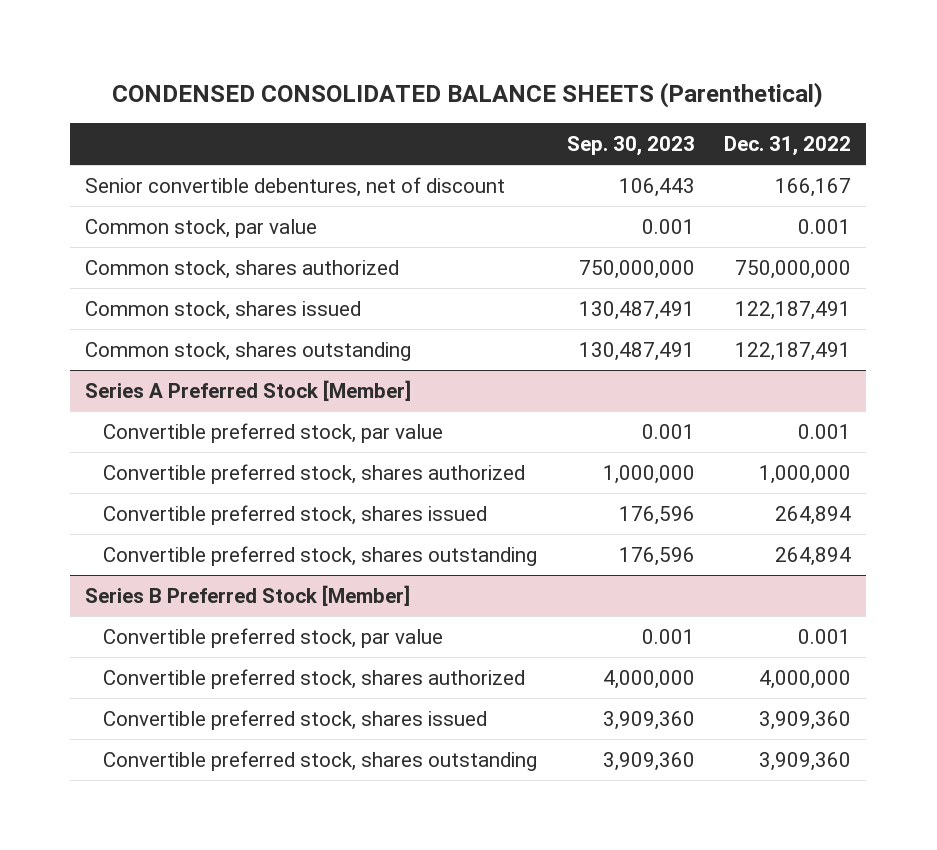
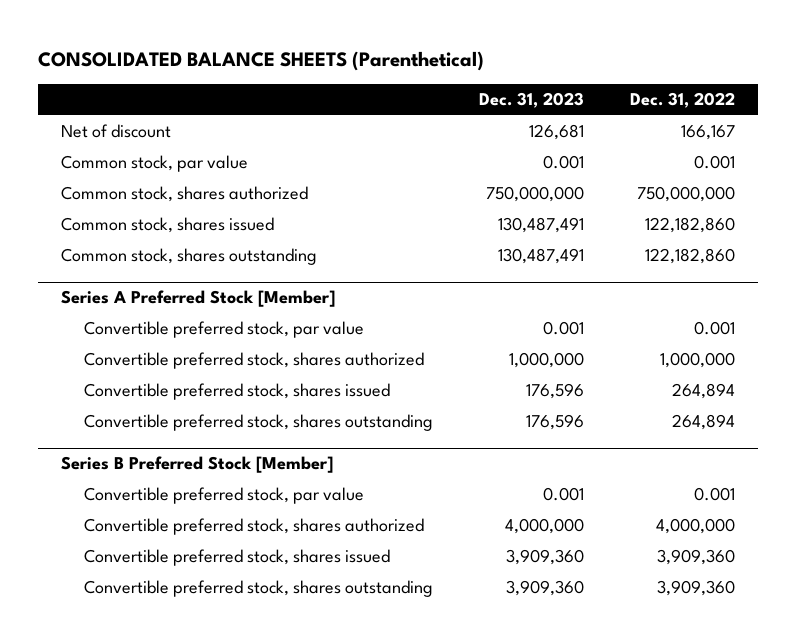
[112,82,824,109] CONDENSED CONSOLIDATED BALANCE SHEETS (Parenthetical) -> [38,51,485,72] CONSOLIDATED BALANCE SHEETS (Parenthetical)
[566,136,695,157] Sep. 30, 2023 -> none
none -> [479,92,585,109] Dec. 31, 2023
[85,177,506,198] Senior convertible debentures, net of discount -> [61,124,172,139] Net of discount
[735,301,852,321] 122,187,491 -> [645,217,736,234] 122,182,860
[735,342,852,362] 122,187,491 -> [645,248,736,265] 122,182,860

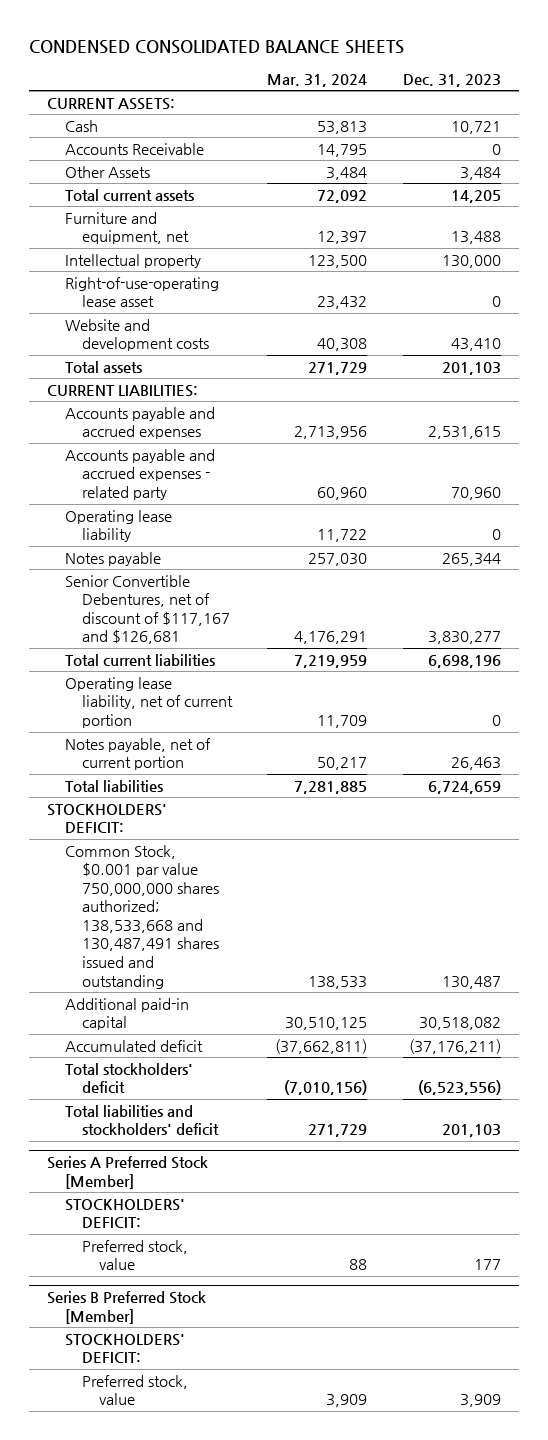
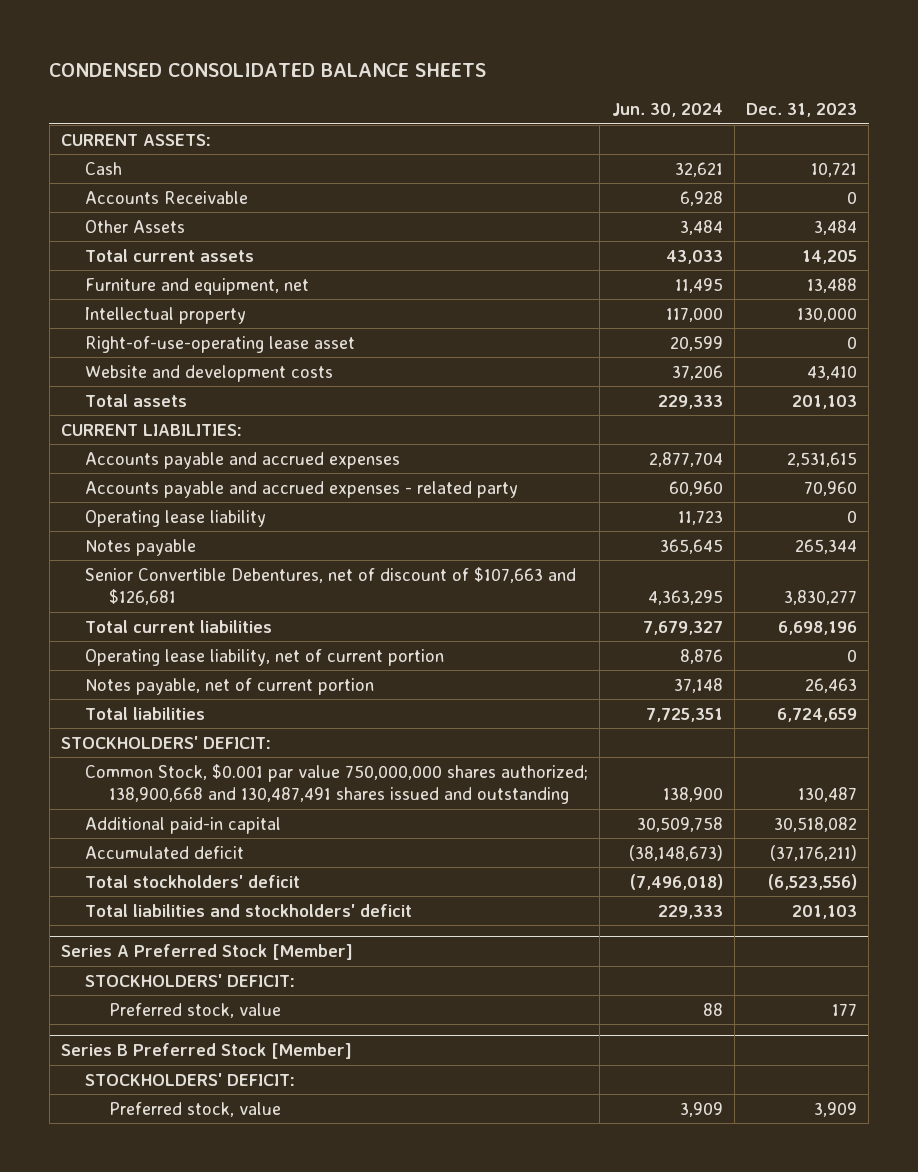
[267,73,368,87] Mar. 31, 2024 -> none
none -> [611,103,723,118] Jun. 30, 2024
[64,574,230,645] Senior Convertible Debentures, net of discount of $117,167 and $126,681 -> [85,566,577,606] Senior Convertible Debentures, net of discount of $107,663 and $126,681
[64,844,219,989] Common Stock, $0.001 par value 750,000,000 shares authorized; 138,533,668 and 130,487,491 shares issued and outstanding -> [85,763,589,805] Common Stock, $0.001 par value 750,000,000 shares authorized; 138,900,668 and 130,487,491 shares issued and outstanding

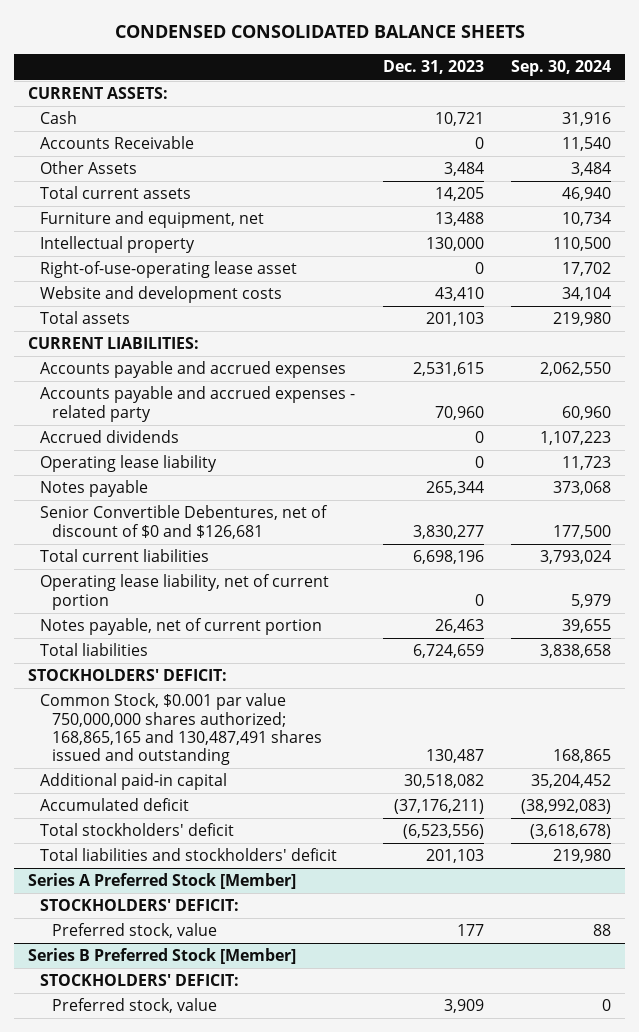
[611,103,723,118] Jun. 30, 2024 -> none
none -> [511,60,612,77] Sep. 30, 2024
none -> [39,430,179,444] Accrued dividends
[85,566,577,606] Senior Convertible Debentures, net of discount of $107,663 and $126,681 -> [39,505,328,539] Senior Convertible Debentures, net of discount of $0 and $126,681
[85,763,589,805] Common Stock, $0.001 par value 750,000,000 shares authorized; 138,900,668 and 130,487,491 shares issued and outstanding -> [39,693,323,766] Common Stock, $0.001 par value 750,000,000 shares authorized; 168,865,165 and 130,487,491 shares issued and outstanding

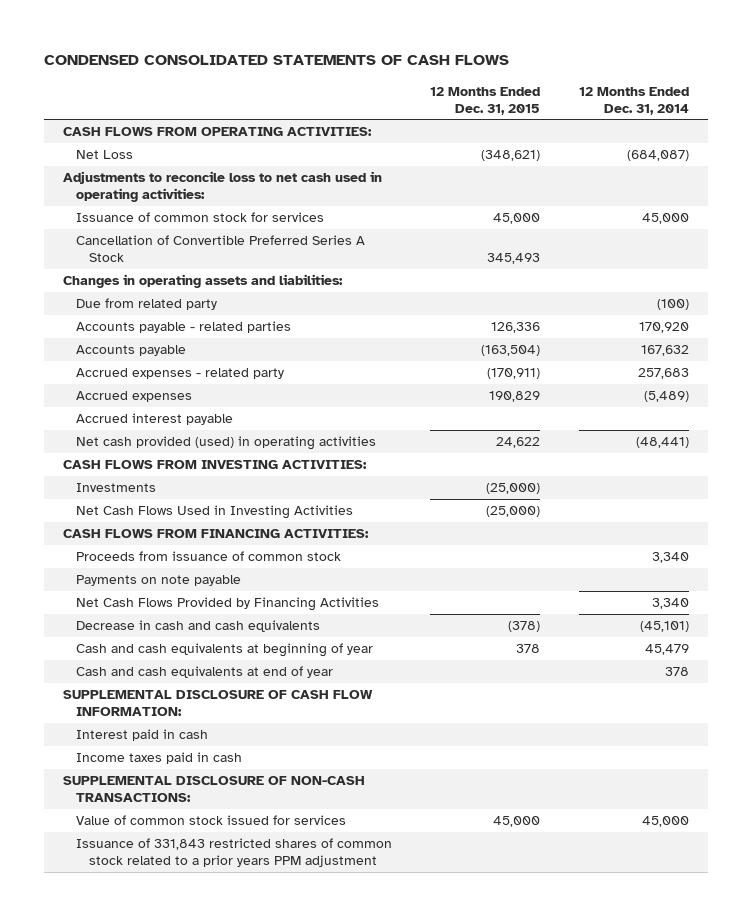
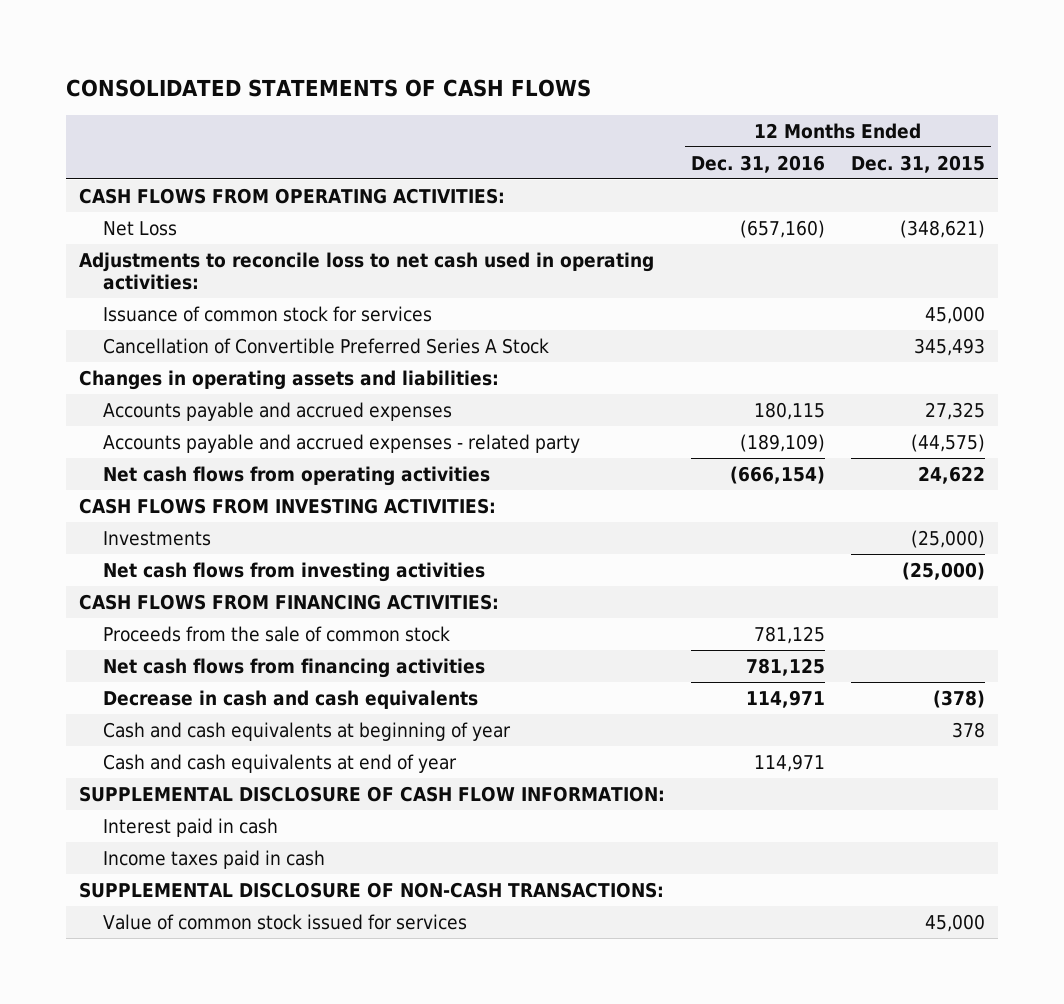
[43,55,509,66] CONDENSED CONSOLIDATED STATEMENTS OF CASH FLOWS -> [66,79,592,98] CONSOLIDATED STATEMENTS OF CASH FLOWS
[579,86,690,115] 12 Months Ended Dec. 31, 2014 -> none
none -> [691,154,826,173] Dec. 31, 2016
[75,298,217,311] Due from related party -> none
[75,345,186,357] Accounts payable -> none
[75,368,284,380] Accrued expenses - related party -> none
[75,391,192,403] Accrued expenses -> none
[75,413,233,426] Accrued interest payable -> none
none -> [103,401,453,421] Accounts payable and accrued expenses
[75,321,291,334] Accounts payable - related parties -> [103,433,581,453] Accounts payable and accrued expenses - related party
[491,322,541,334] 126,336 -> [910,433,985,452] (44,575)
[75,436,376,451] Net cash provided (used) in operating activities -> [103,465,491,486] Net cash flows from operating activities
[75,505,353,520] Net Cash Flows Used in Investing Activities -> [103,561,486,582] Net cash flows from investing activities
[75,575,241,587] Payments on note payable -> none
[75,551,341,562] Proceeds from issuance of common stock -> [103,625,451,642] Proceeds from the sale of common stock
[75,597,379,612] Net Cash Flows Provided by Financing Activities -> [103,657,486,678] Net cash flows from financing activities
[75,838,392,868] Issuance of 331,843 restricted shares of common stock related to a prior years PPM adjustment -> none

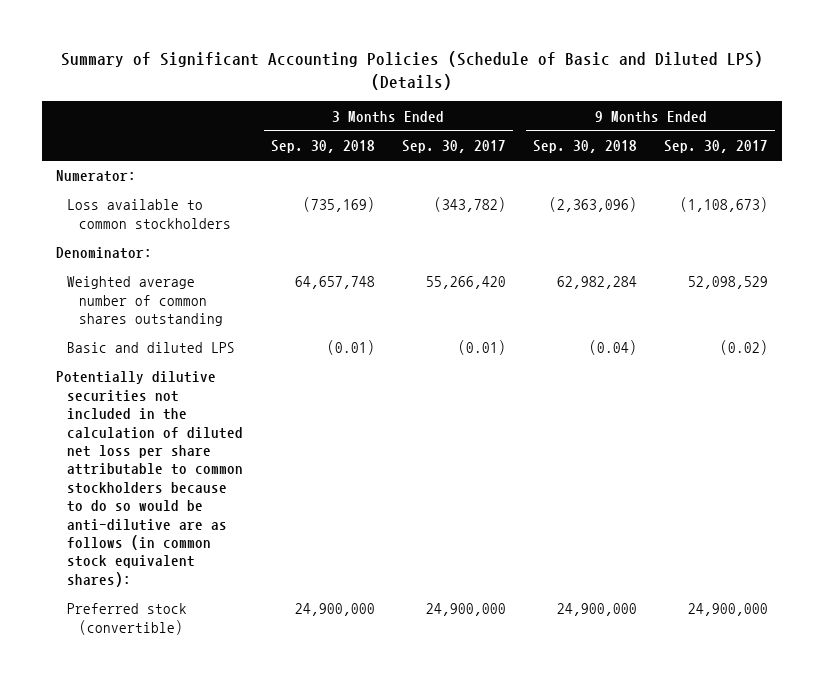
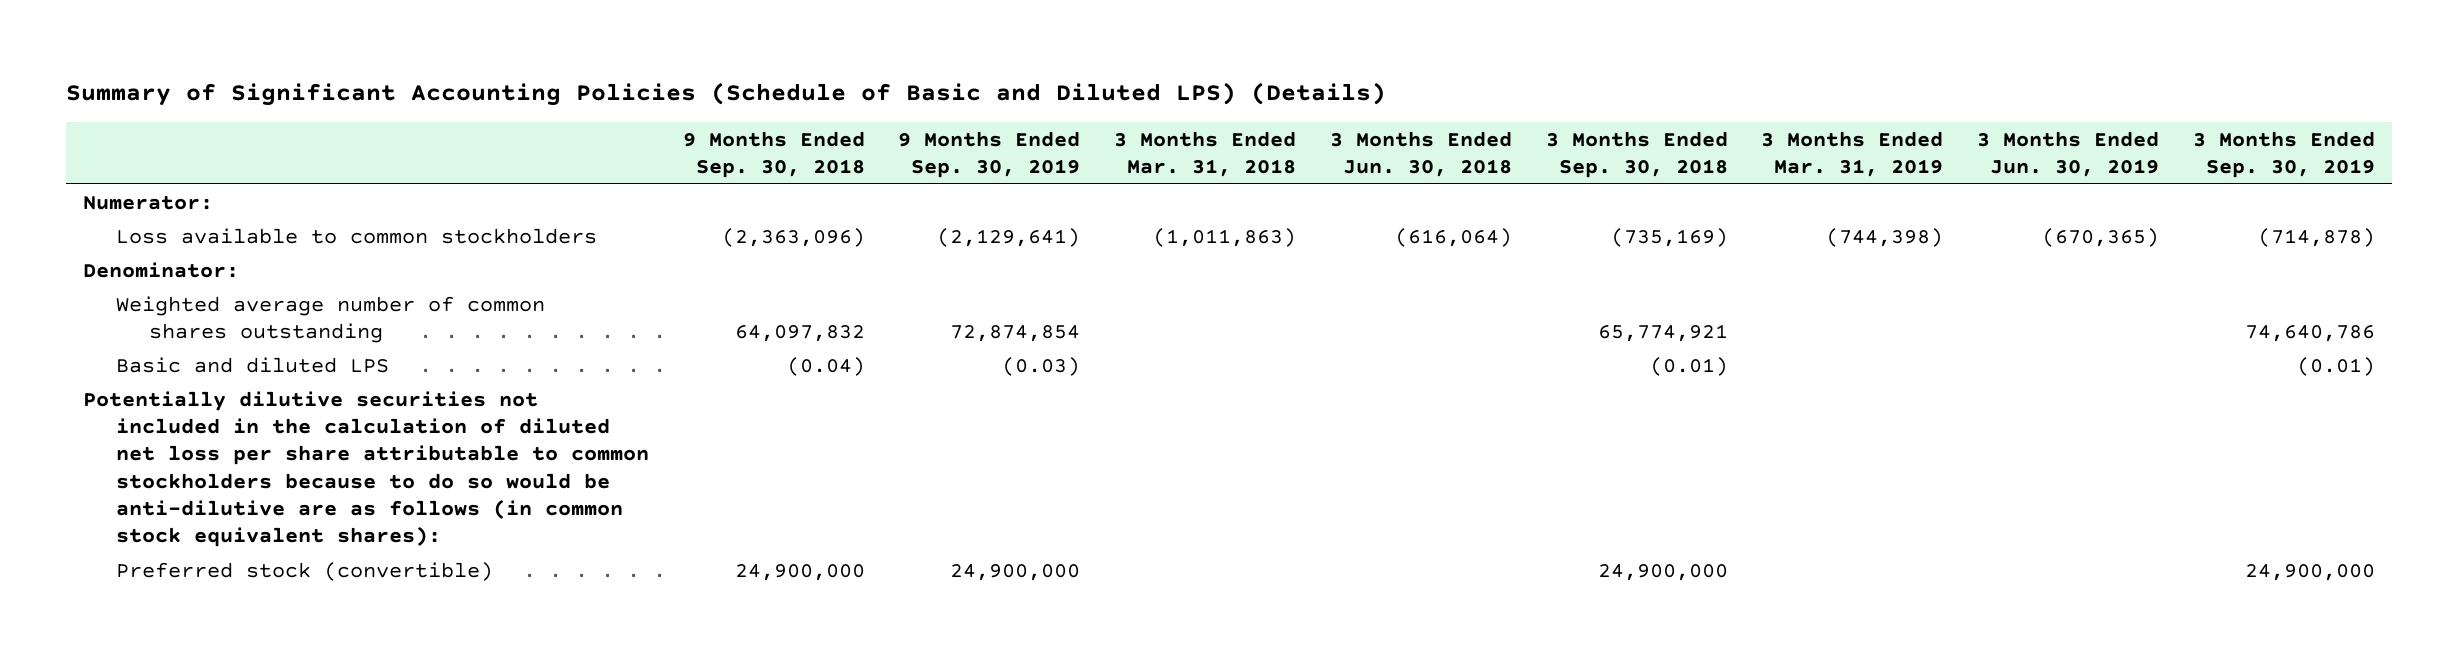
[401,140,506,154] Sep. 30, 2017 -> none
[664,140,769,154] Sep. 30, 2017 -> none
none -> [898,130,1081,178] 9 Months Ended Sep. 30, 2019
none -> [1114,130,1297,177] 3 Months Ended Mar. 31, 2018
none -> [1329,130,1512,177] 3 Months Ended Jun. 30, 2018
none -> [1761,130,1944,177] 3 Months Ended Mar. 31, 2019
none -> [1977,130,2160,177] 3 Months Ended Jun. 30, 2019
none -> [2192,130,2375,178] 3 Months Ended Sep. 30, 2019
[294,276,375,290] 64,657,748 -> [1597,323,1728,342] 65,774,921
[557,276,638,290] 62,982,284 -> [734,324,865,342] 64,097,832

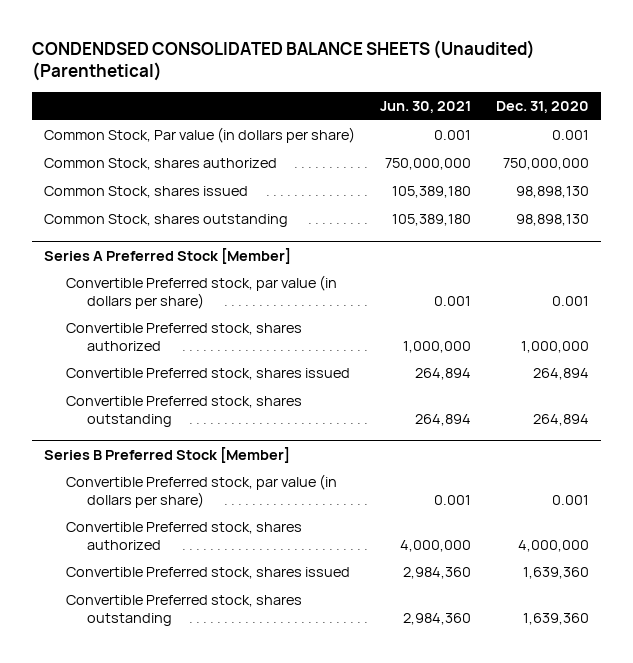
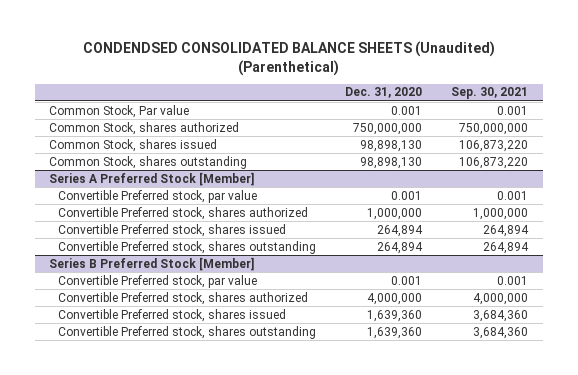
[379,101,471,114] Jun. 30, 2021 -> none
none -> [451,87,529,100] Sep. 30, 2021
[44,127,356,144] Common Stock, Par value (in dollars per share) -> [49,104,190,118] Common Stock, Par value
[65,275,337,309] Convertible Preferred stock, par value (in dollars per share) -> [58,189,258,203] Convertible Preferred stock, par value
[65,474,337,508] Convertible Preferred stock, par value (in dollars per share) -> [58,274,258,288] Convertible Preferred stock, par value

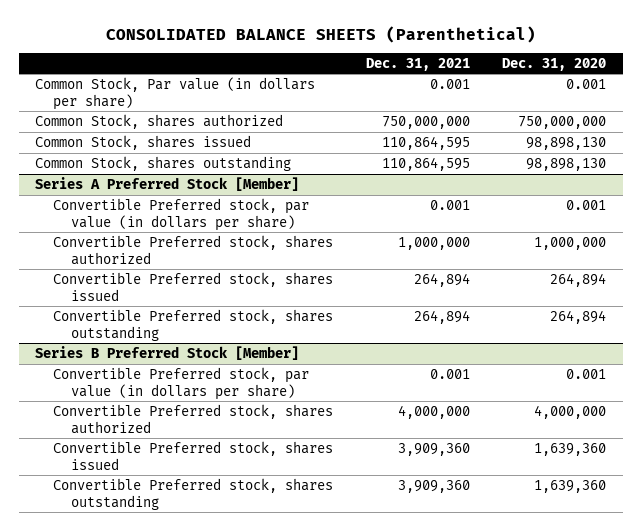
[82,41,495,76] CONDENDSED CONSOLIDATED BALANCE SHEETS (Unaudited) (Parenthetical) -> [105,25,536,43] CONSOLIDATED BALANCE SHEETS (Parenthetical)
[451,87,529,100] Sep. 30, 2021 -> none
none -> [365,57,470,71] Dec. 31, 2021
[49,104,190,118] Common Stock, Par value -> [34,76,315,110] Common Stock, Par value (in dollars per share)
[58,189,258,203] Convertible Preferred stock, par value -> [53,197,310,231] Convertible Preferred stock, par value (in dollars per share)
[58,274,258,288] Convertible Preferred stock, par value -> [53,366,310,400] Convertible Preferred stock, par value (in dollars per share)

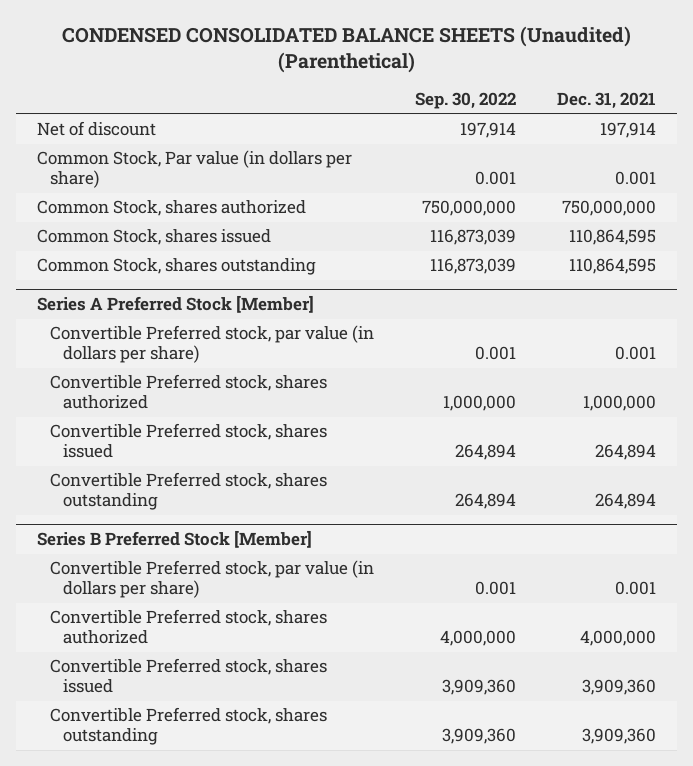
[105,25,536,43] CONSOLIDATED BALANCE SHEETS (Parenthetical) -> [61,26,631,74] CONDENSED CONSOLIDATED BALANCE SHEETS (Unaudited) (Parenthetical)
[502,57,607,71] Dec. 31, 2020 -> none
none -> [415,92,517,110] Sep. 30, 2022
none -> [36,121,156,137] Net of discount

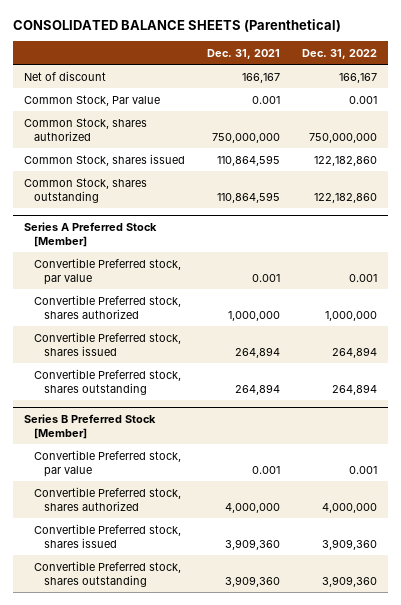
[61,26,631,74] CONDENSED CONSOLIDATED BALANCE SHEETS (Unaudited) (Parenthetical) -> [13,19,342,33] CONSOLIDATED BALANCE SHEETS (Parenthetical)
[415,92,517,110] Sep. 30, 2022 -> none
none -> [302,48,378,59] Dec. 31, 2022
[600,122,657,139] 197,914 -> [242,72,281,83] 166,167
[36,150,352,189] Common Stock, Par value (in dollars per share) -> [24,94,161,106] Common Stock, Par value
[49,325,374,364] Convertible Preferred stock, par value (in dollars per share) -> [33,257,181,285] Convertible Preferred stock, par value
[49,560,374,599] Convertible Preferred stock, par value (in dollars per share) -> [33,449,181,477] Convertible Preferred stock, par value

